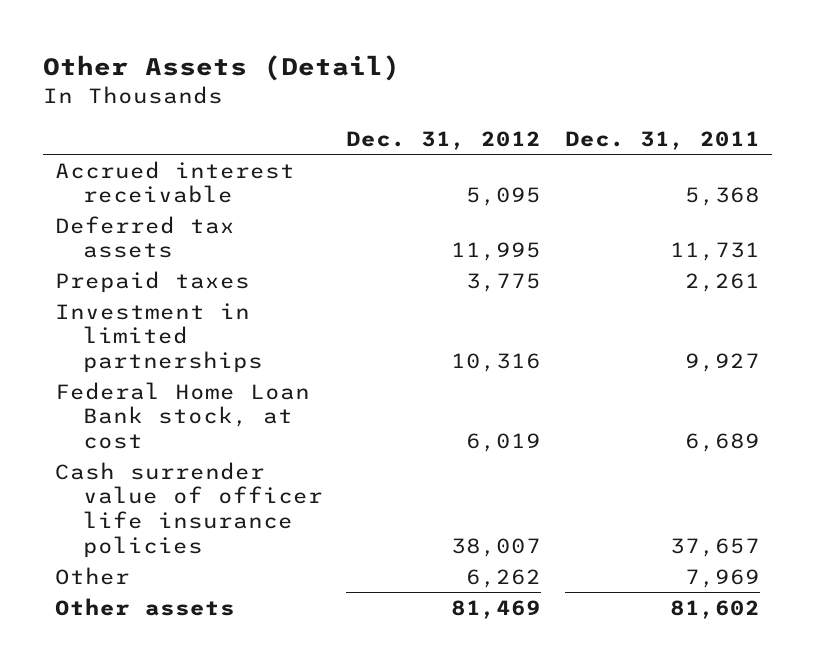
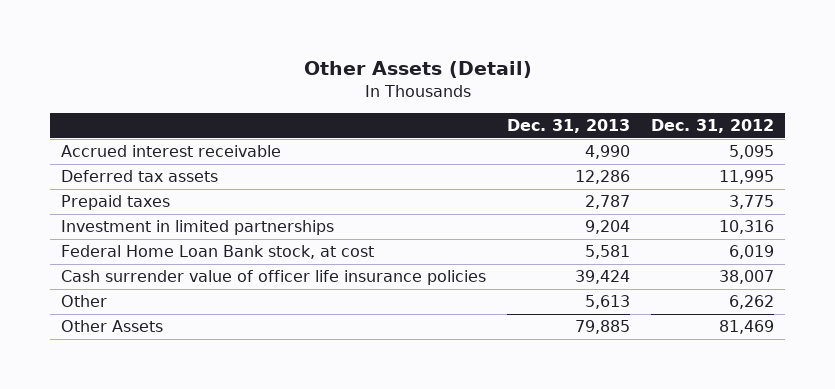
[564,131,760,151] Dec. 31, 2011 -> none
none -> [507,119,631,134] Dec. 31, 2013
[54,597,235,616] Other assets -> [60,320,163,333] Other Assets

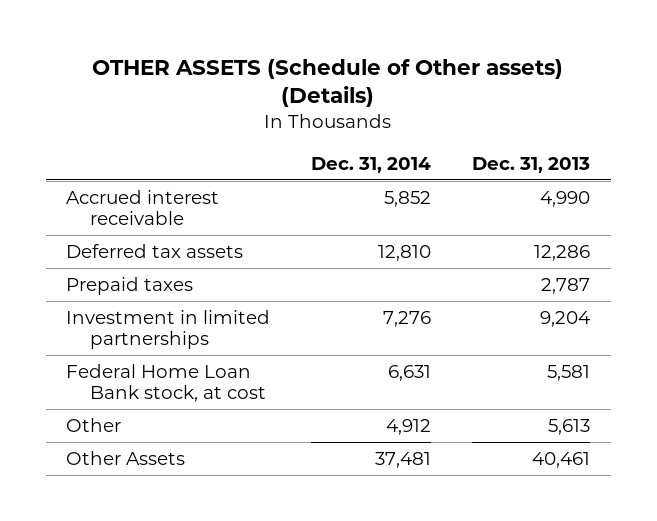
[303,61,532,79] Other Assets (Detail) -> [92,58,564,108] OTHER ASSETS (Schedule of Other assets) (Details)
[651,119,775,134] Dec. 31, 2012 -> none
none -> [311,156,432,173] Dec. 31, 2014
[60,270,486,286] Cash surrender value of officer life insurance policies -> none
[575,320,631,335] 79,885 -> [532,451,591,468] 40,461

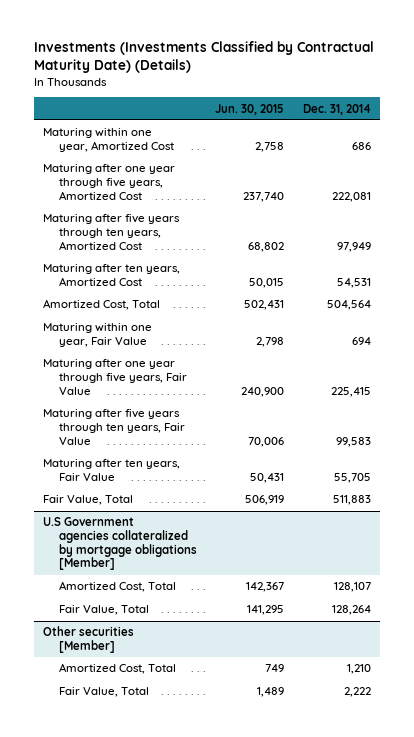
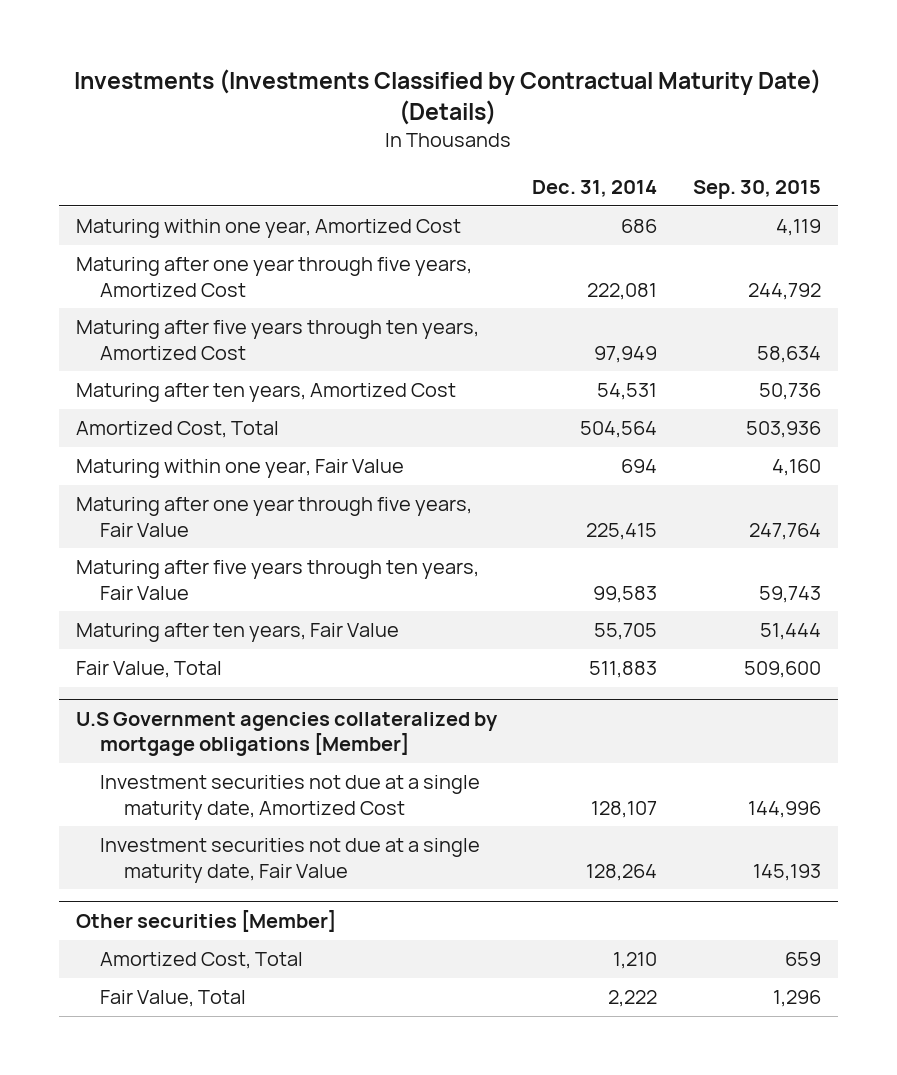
[215,103,285,115] Jun. 30, 2015 -> none
none -> [692,179,821,199] Sep. 30, 2015
[58,581,176,593] Amortized Cost, Total -> [100,775,481,820] Investment securities not due at a single maturity date, Amortized Cost
[58,605,149,616] Fair Value, Total -> [100,838,481,883] Investment securities not due at a single maturity date, Fair Value

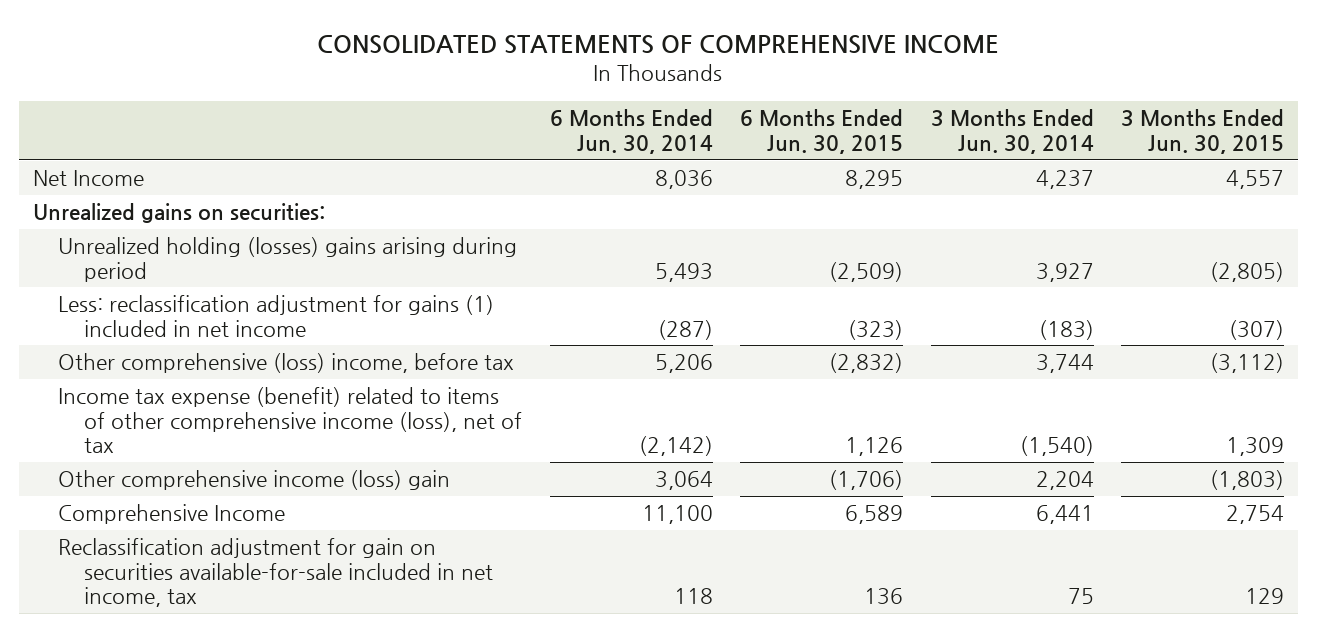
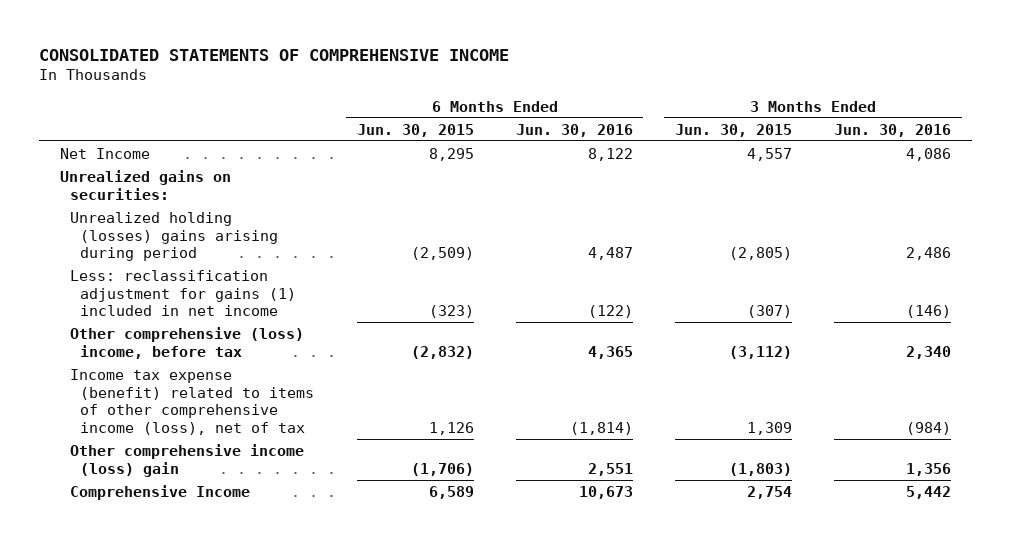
[549,109,713,154] 6 Months Ended Jun. 30, 2014 -> none
[930,109,1094,154] 3 Months Ended Jun. 30, 2014 -> none
none -> [515,123,633,137] Jun. 30, 2016
none -> [834,123,952,137] Jun. 30, 2016
[58,538,494,608] Reclassification adjustment for gain on securities available-for-sale included in net income, tax -> none

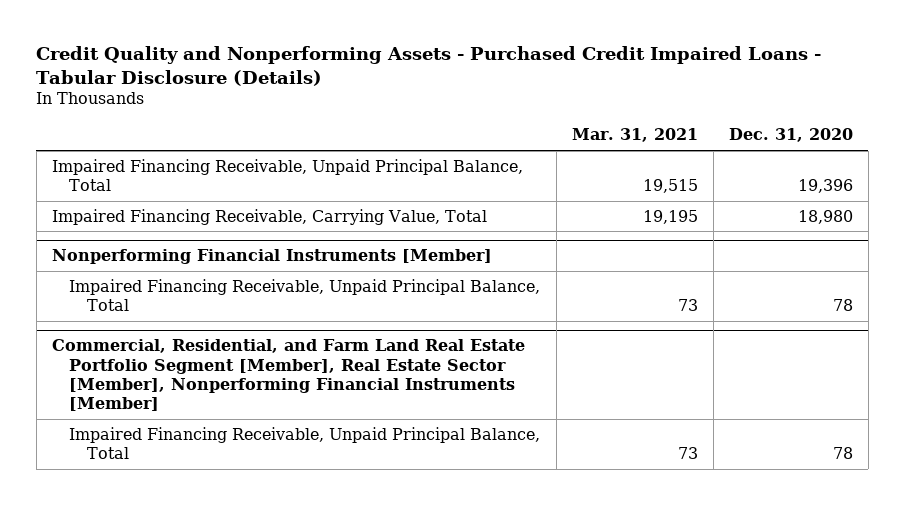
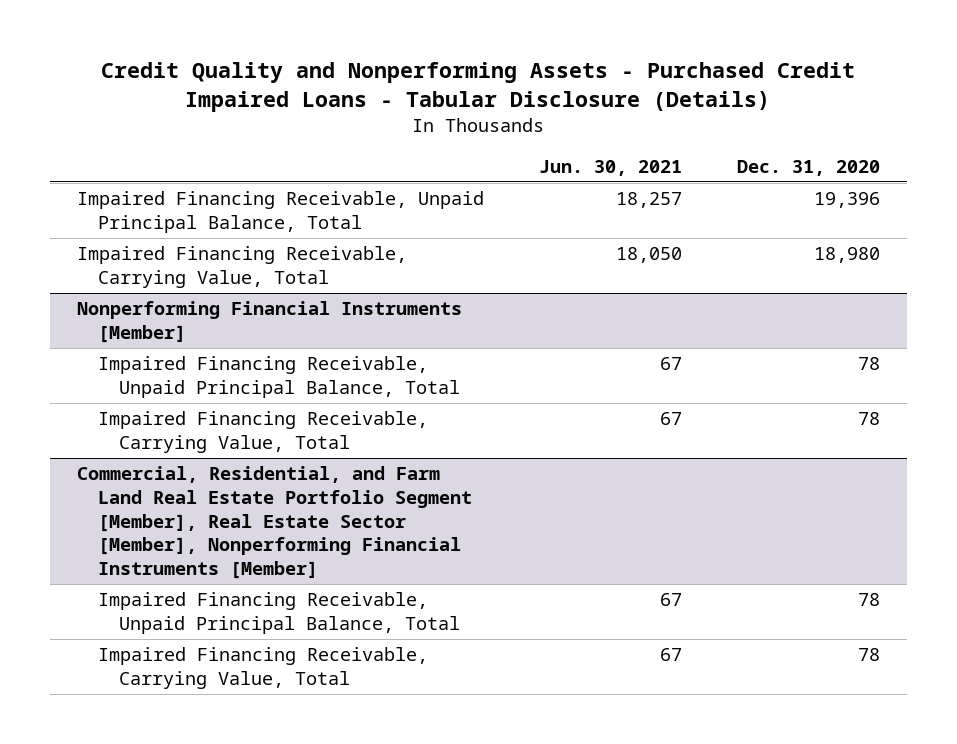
[571,128,698,143] Mar. 31, 2021 -> none
none -> [538,160,682,177] Jun. 30, 2021
none -> [98,411,429,453] Impaired Financing Receivable, Carrying Value, Total
none -> [98,647,429,689] Impaired Financing Receivable, Carrying Value, Total

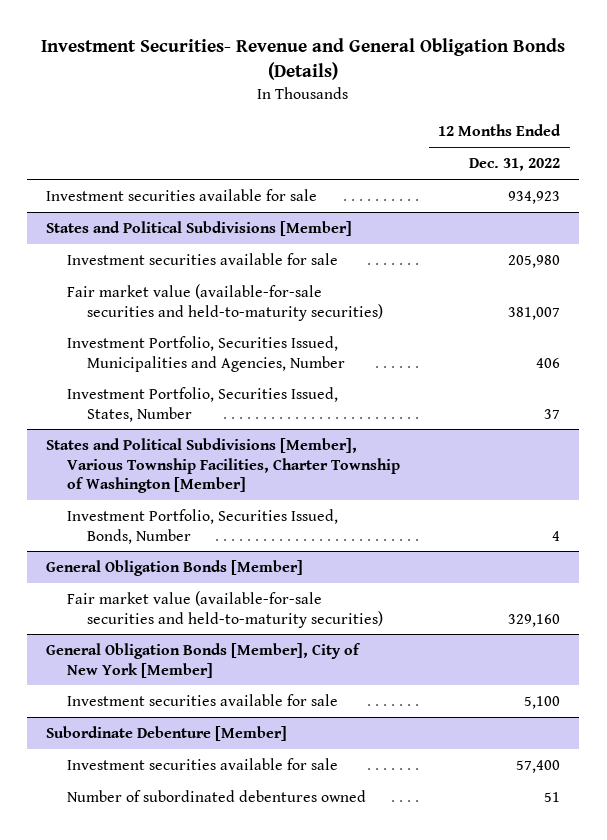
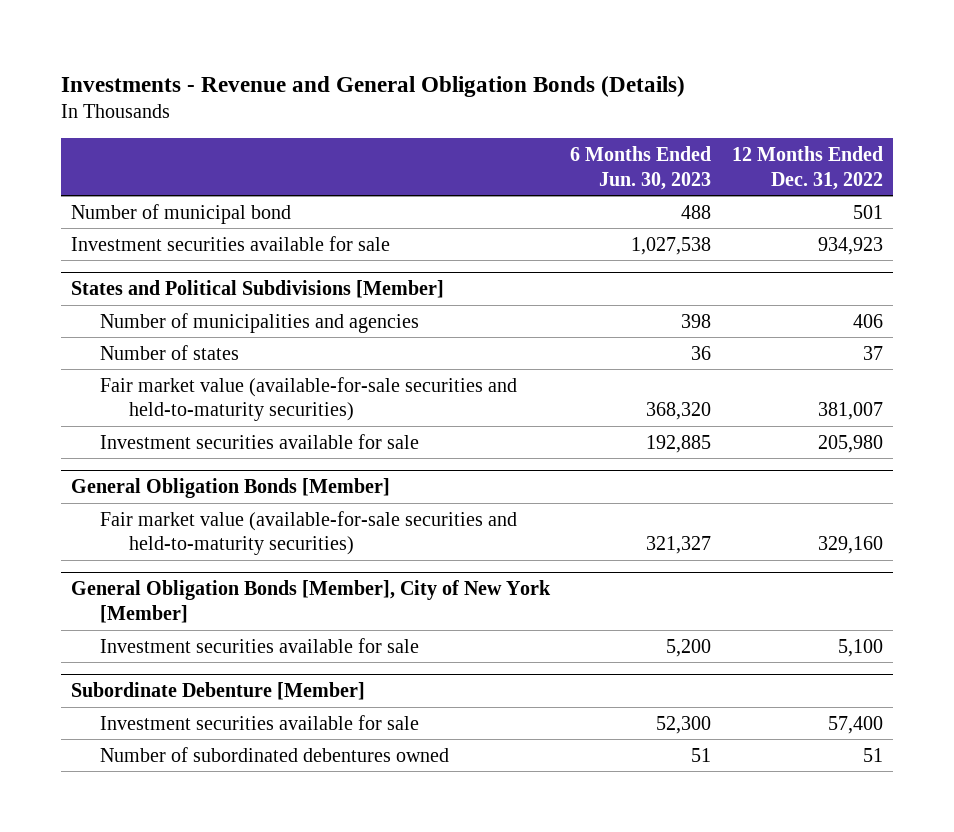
[41,38,566,81] Investment Securities- Revenue and General Obligation Bonds (Details) -> [60,75,685,97] Investments - Revenue and General Obligation Bonds (Details)
none -> [570,145,712,190] 6 Months Ended Jun. 30, 2023
none -> [71,203,292,224] Number of municipal bond
none -> [99,312,419,333] Number of municipalities and agencies
none -> [99,344,239,360] Number of states
[66,335,346,372] Investment Portfolio, Securities Issued, Municipalities and Agencies, Number -> none
[66,386,338,422] Investment Portfolio, Securities Issued, States, Number -> none
[46,437,400,494] States and Political Subdivisions [Member], Various Township Facilities, Charter Township of Washington [Member] -> none
[66,508,338,544] Investment Portfolio, Securities Issued, Bonds, Number -> none
[66,252,338,265] Investment securities available for sale -> [99,433,419,449] Investment securities available for sale

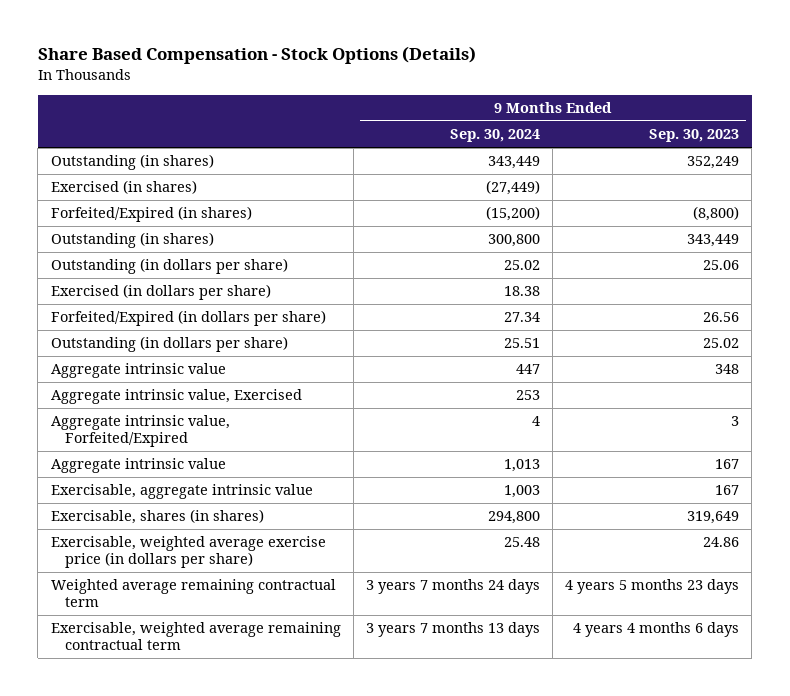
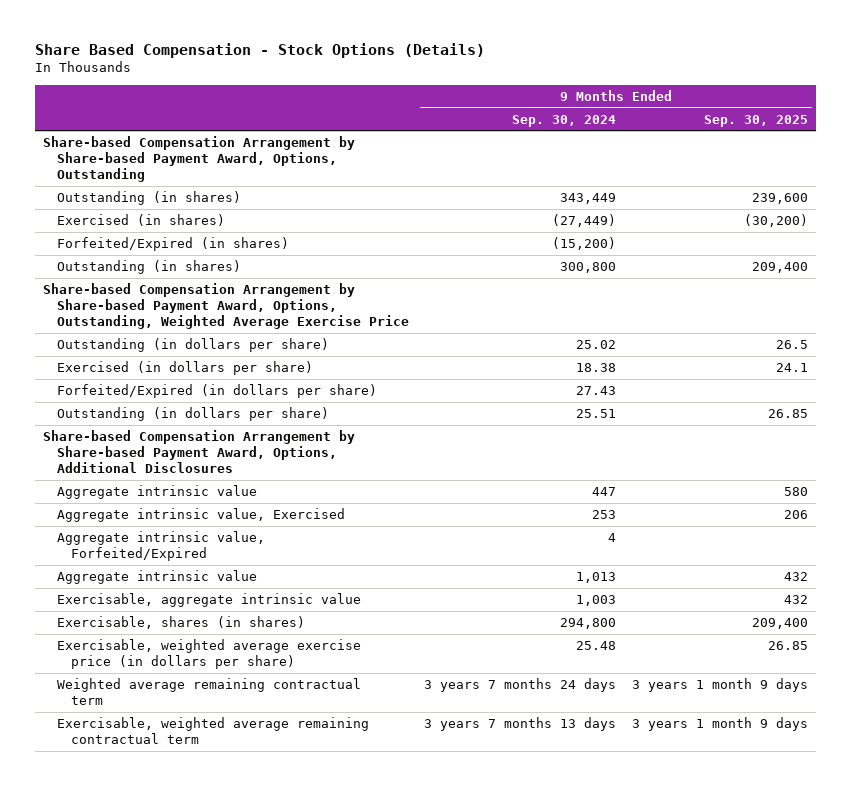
[649,129,740,143] Sep. 30, 2023 -> none
none -> [703,114,808,127] Sep. 30, 2025
none -> [42,136,355,183] Share-based Compensation Arrangement by Share-based Payment Award, Options, Outstanding
none -> [42,283,409,330] Share-based Compensation Arrangement by Share-based Payment Award, Options, Outstanding, Weighted Average Exercise Price
[503,312,540,323] 27.34 -> [576,386,617,396] 27.43
none -> [42,430,355,474] Share-based Compensation Arrangement by Share-based Payment Award, Options, Additional Disclosures

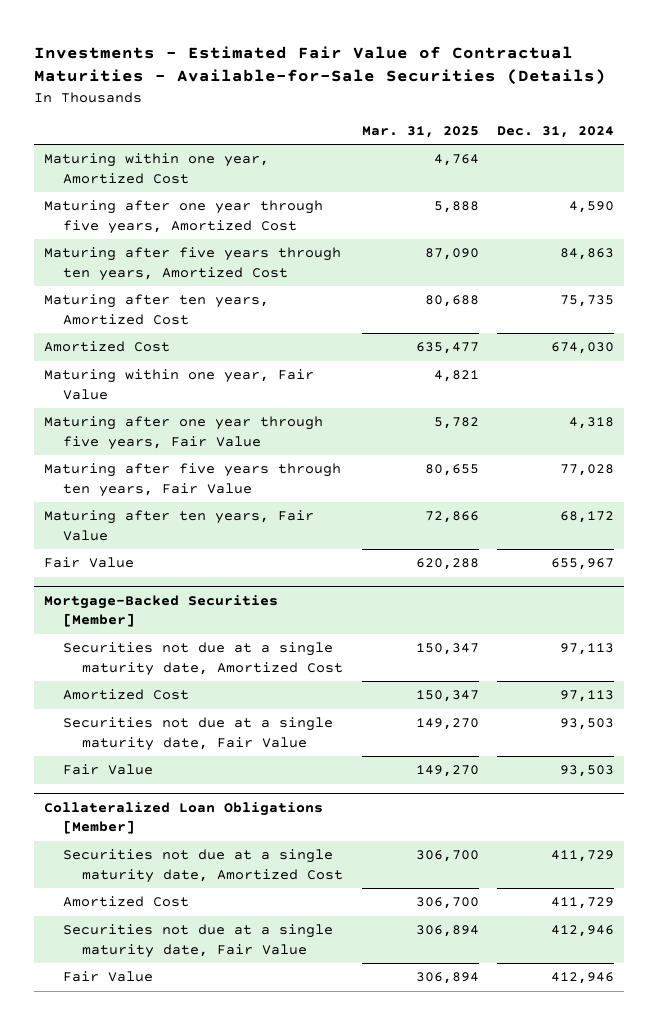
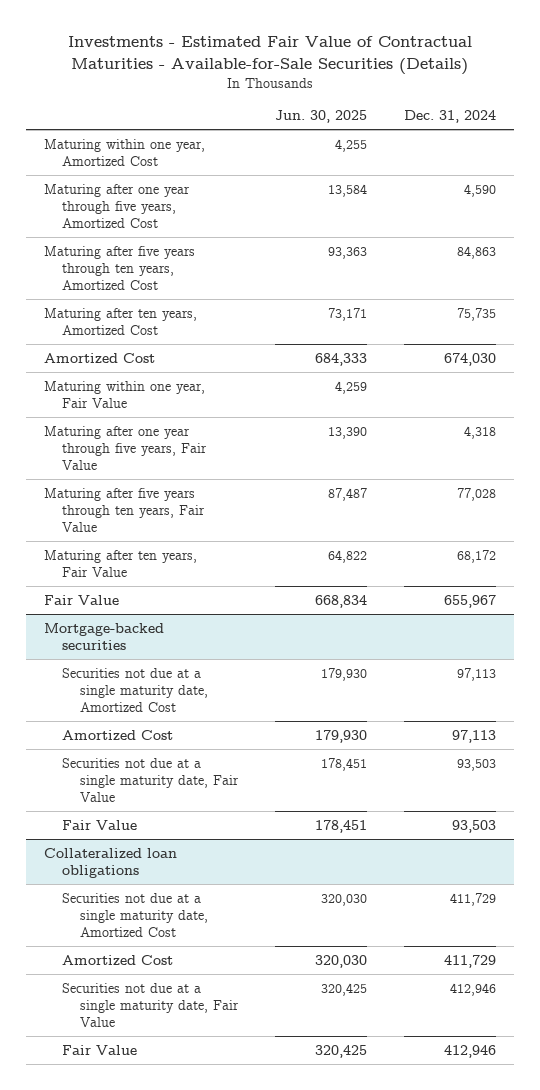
[361,125,479,138] Mar. 31, 2025 -> none
none -> [275,110,368,124] Jun. 30, 2025
[43,594,278,628] Mortgage-Backed Securities [Member] -> [44,622,165,651] Mortgage-backed securities
[43,801,323,835] Collateralized Loan Obligations [Member] -> [44,847,178,879] Collateralized loan obligations

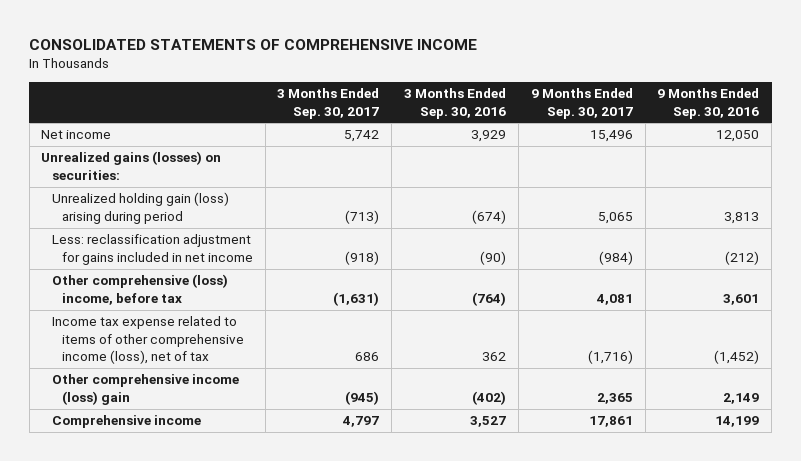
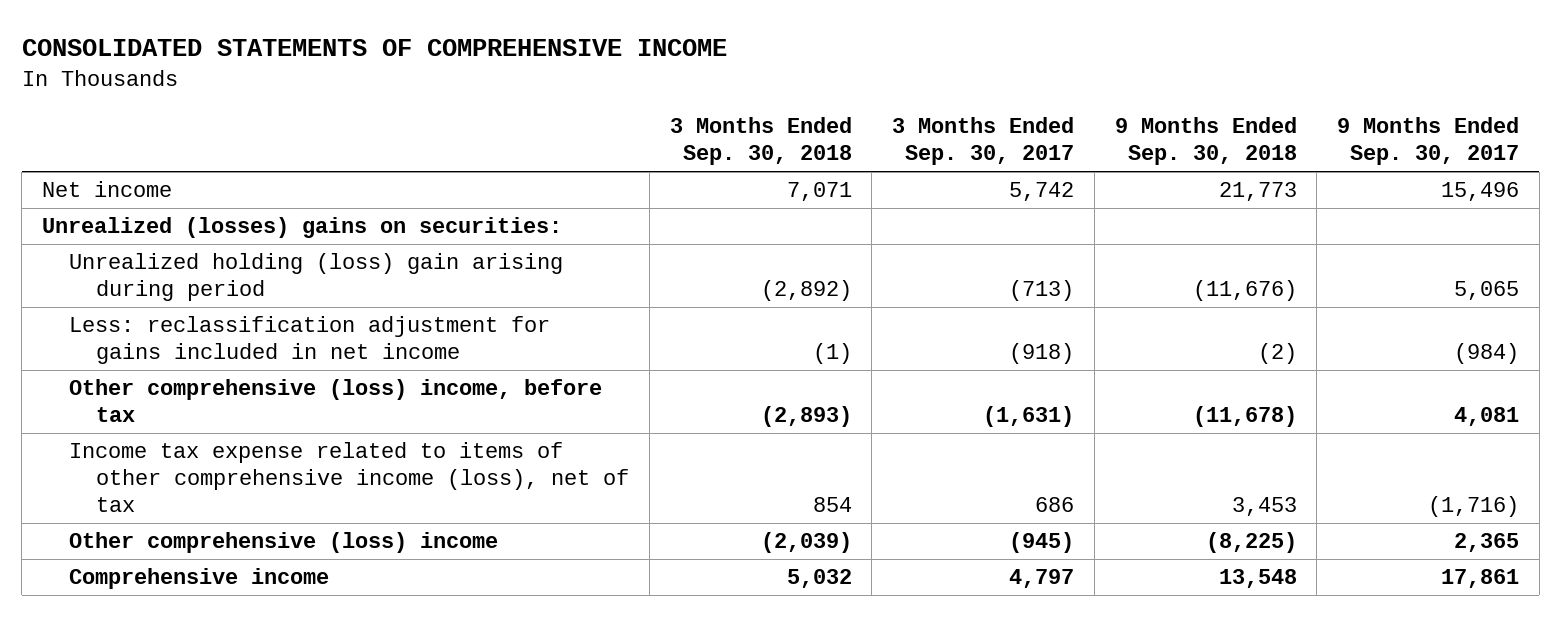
[404,88,507,119] 3 Months Ended Sep. 30, 2016 -> none
[657,88,760,119] 9 Months Ended Sep. 30, 2016 -> none
none -> [669,117,852,166] 3 Months Ended Sep. 30, 2018
none -> [1114,117,1297,166] 9 Months Ended Sep. 30, 2018
[41,151,222,180] Unrealized gains (losses) on securities: -> [42,217,563,239] Unrealized (losses) gains on securities:
[51,192,229,224] Unrealized holding gain (loss) arising during period -> [69,253,564,302] Unrealized holding (loss) gain arising during period
[51,374,239,405] Other comprehensive income (loss) gain -> [69,532,499,554] Other comprehensive (loss) income

